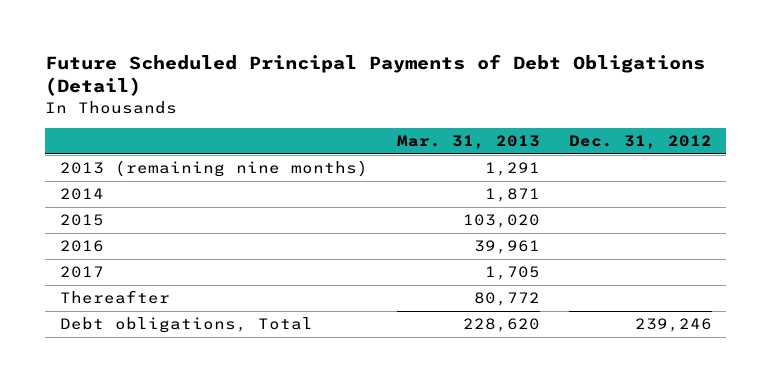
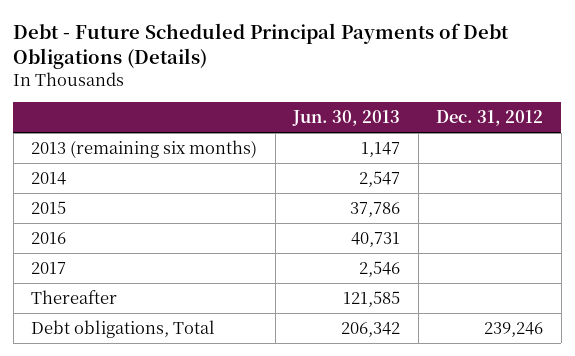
[45,53,706,97] Future Scheduled Principal Payments of Debt Obligations (Detail) -> [13,22,510,69] Debt - Future Scheduled Principal Payments of Debt Obligations (Details)
[396,135,540,150] Mar. 31, 2013 -> none
none -> [292,110,401,127] Jun. 30, 2013
[59,160,368,178] 2013 (remaining nine months) -> [31,139,258,158] 2013 (remaining six months)

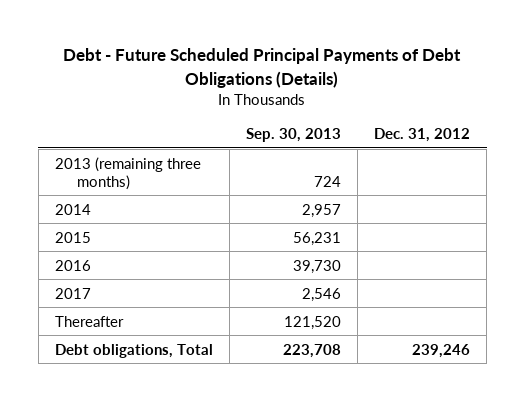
[292,110,401,127] Jun. 30, 2013 -> none
none -> [245,128,341,143] Sep. 30, 2013
[31,139,258,158] 2013 (remaining six months) -> [54,156,201,190] 2013 (remaining three months)

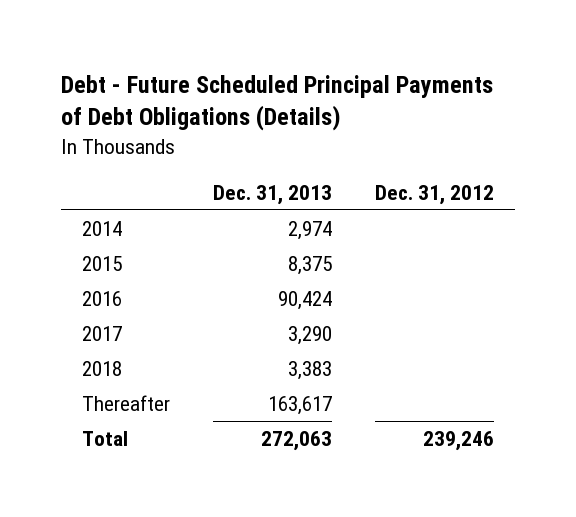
[245,128,341,143] Sep. 30, 2013 -> none
none -> [213,184,333,205] Dec. 31, 2013
[54,156,201,190] 2013 (remaining three months) -> none
none -> [82,361,123,377] 2018
[54,343,213,358] Debt obligations, Total -> [82,431,129,447] Total

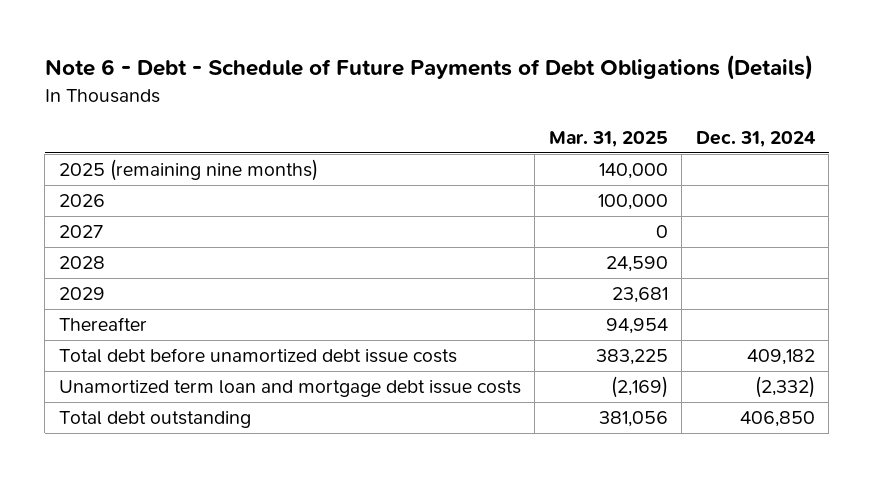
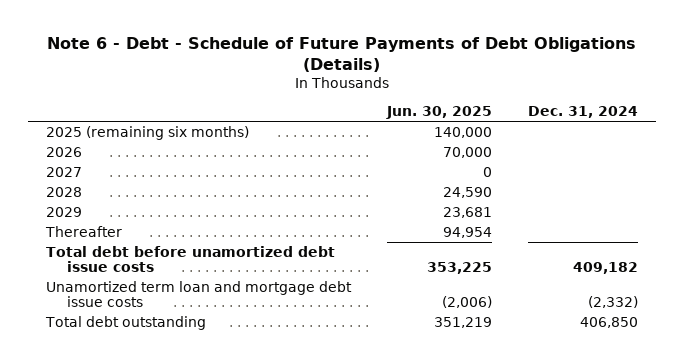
[548,130,668,147] Mar. 31, 2025 -> none
none -> [386,106,493,120] Jun. 30, 2025
[58,159,318,182] 2025 (remaining nine months) -> [46,125,250,140] 2025 (remaining six months)

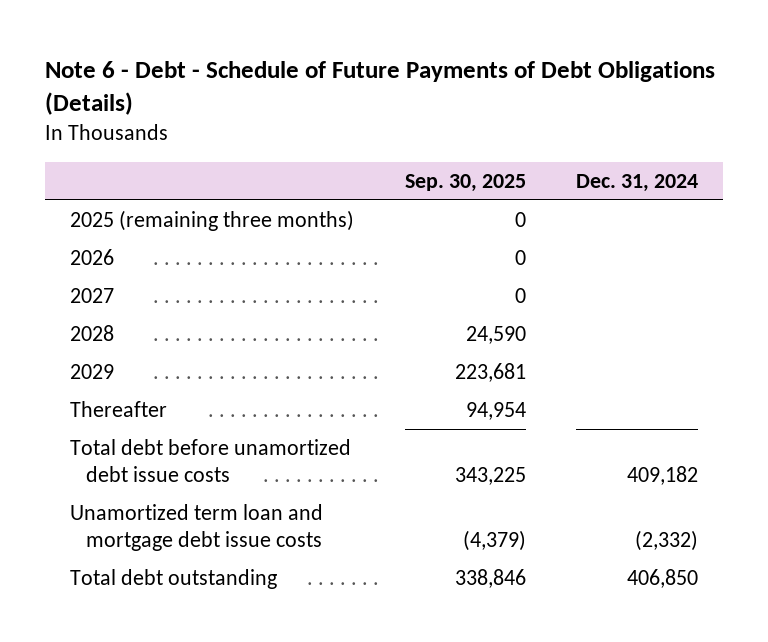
[386,106,493,120] Jun. 30, 2025 -> none
none -> [404,173,526,192] Sep. 30, 2025
[46,125,250,140] 2025 (remaining six months) -> [70,210,355,232] 2025 (remaining three months)

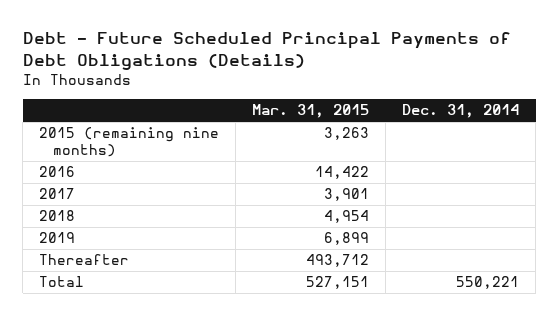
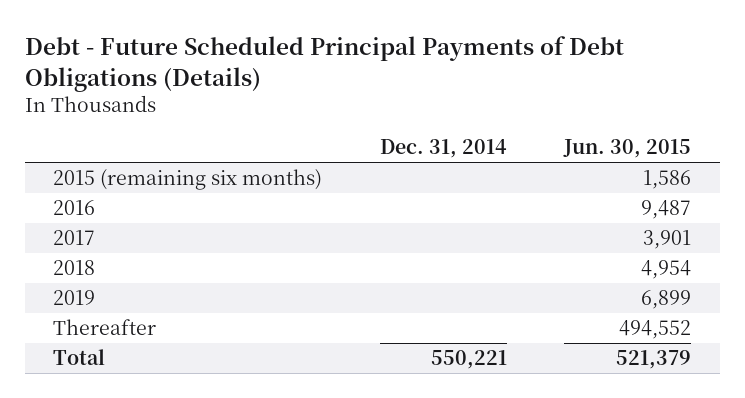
[252,104,370,119] Mar. 31, 2015 -> none
none -> [563,139,692,159] Jun. 30, 2015
[39,127,220,158] 2015 (remaining nine months) -> [53,169,323,191] 2015 (remaining six months)

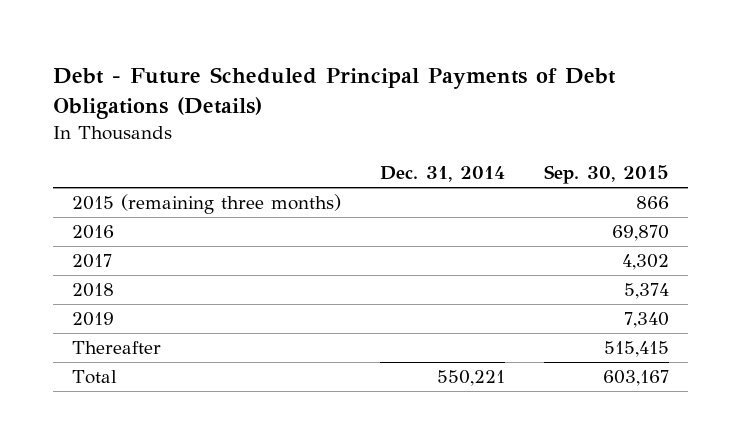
[563,139,692,159] Jun. 30, 2015 -> none
none -> [543,165,669,185] Sep. 30, 2015
[53,169,323,191] 2015 (remaining six months) -> [72,194,342,215] 2015 (remaining three months)

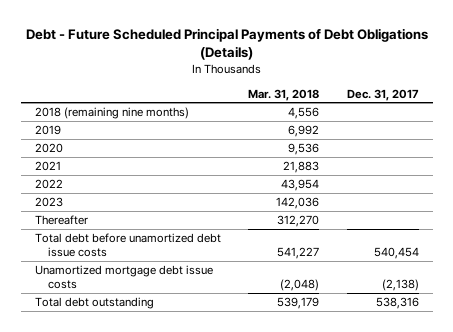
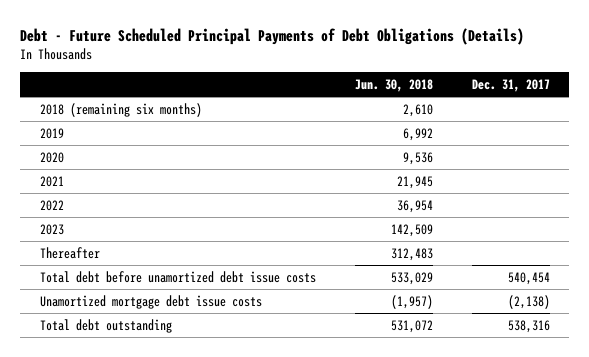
[248,88,320,101] Mar. 31, 2018 -> none
none -> [354,78,433,92] Jun. 30, 2018
[34,107,189,120] 2018 (remaining nine months) -> [39,102,202,117] 2018 (remaining six months)

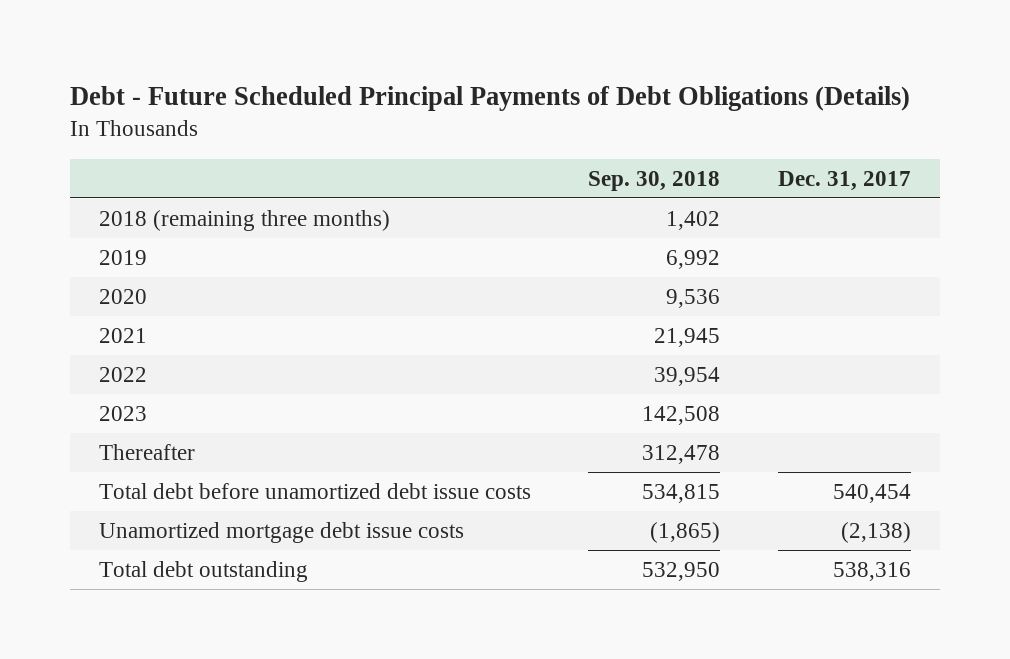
[354,78,433,92] Jun. 30, 2018 -> none
none -> [588,170,721,191] Sep. 30, 2018
[39,102,202,117] 2018 (remaining six months) -> [98,209,390,231] 2018 (remaining three months)

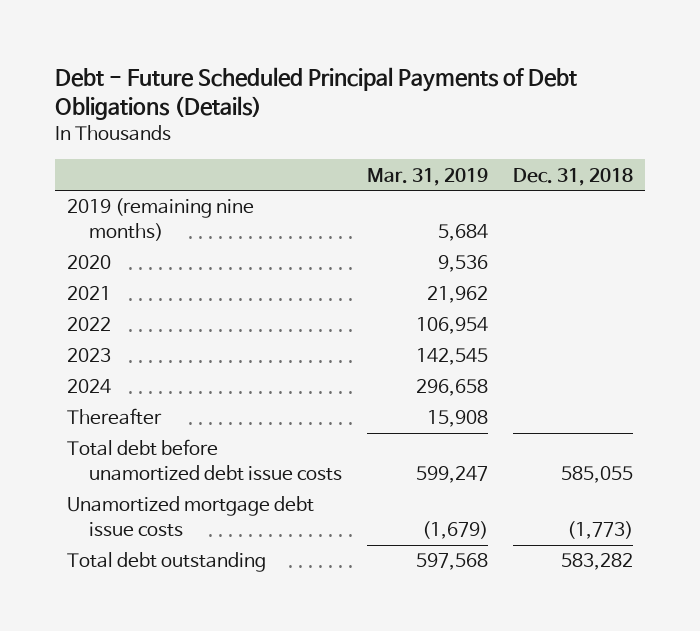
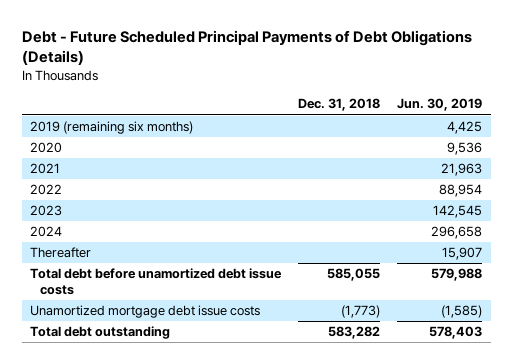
[366,167,488,186] Mar. 31, 2019 -> none
none -> [397,98,483,112] Jun. 30, 2019
[67,198,255,242] 2019 (remaining nine months) -> [30,121,194,135] 2019 (remaining six months)

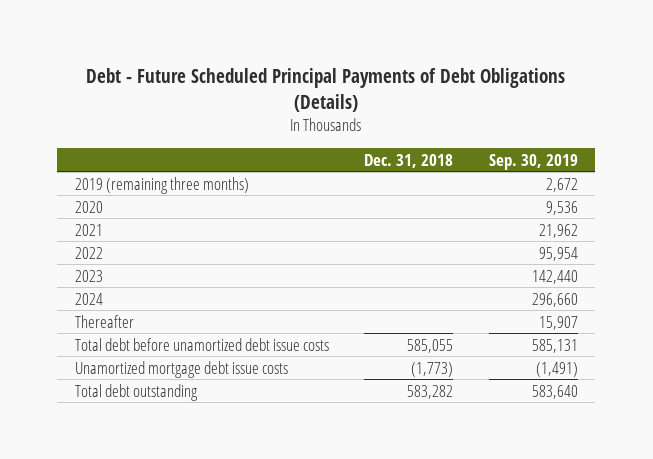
[397,98,483,112] Jun. 30, 2019 -> none
none -> [488,153,578,170] Sep. 30, 2019
[30,121,194,135] 2019 (remaining six months) -> [74,176,249,194] 2019 (remaining three months)

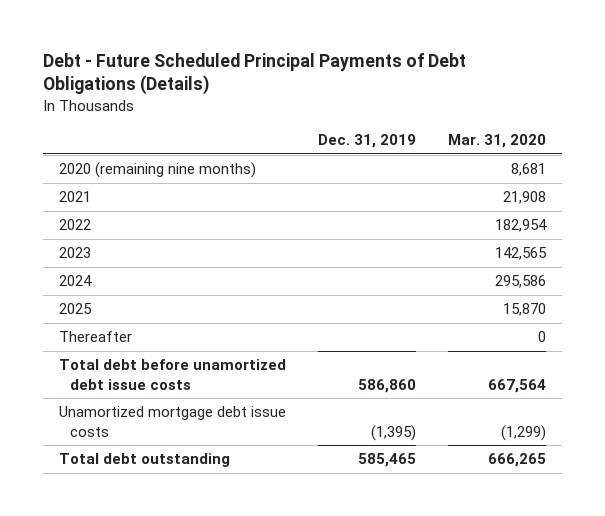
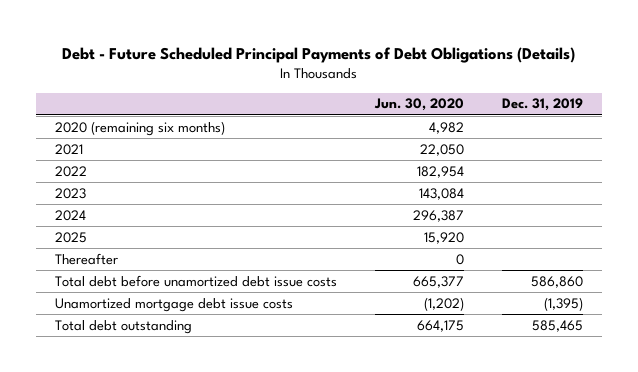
[448,134,547,149] Mar. 31, 2020 -> none
none -> [374,98,465,112] Jun. 30, 2020
[59,162,257,179] 2020 (remaining nine months) -> [55,120,226,136] 2020 (remaining six months)

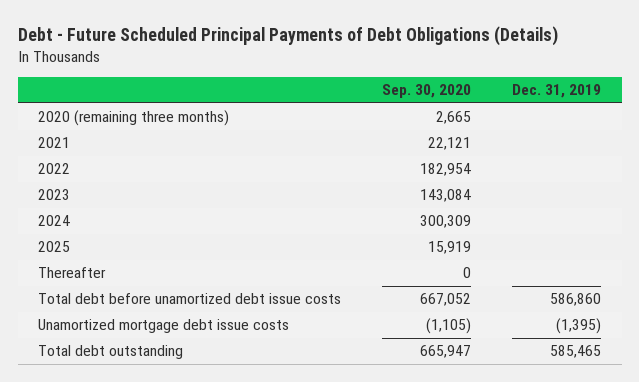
[374,98,465,112] Jun. 30, 2020 -> none
none -> [382,84,472,99] Sep. 30, 2020
[55,120,226,136] 2020 (remaining six months) -> [38,110,230,127] 2020 (remaining three months)

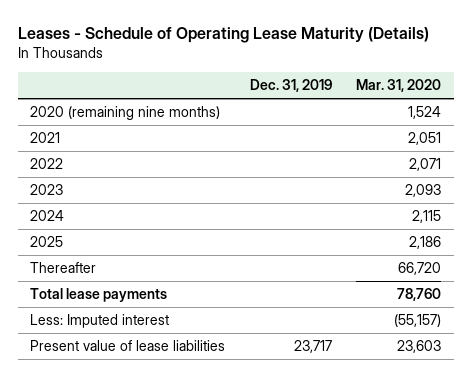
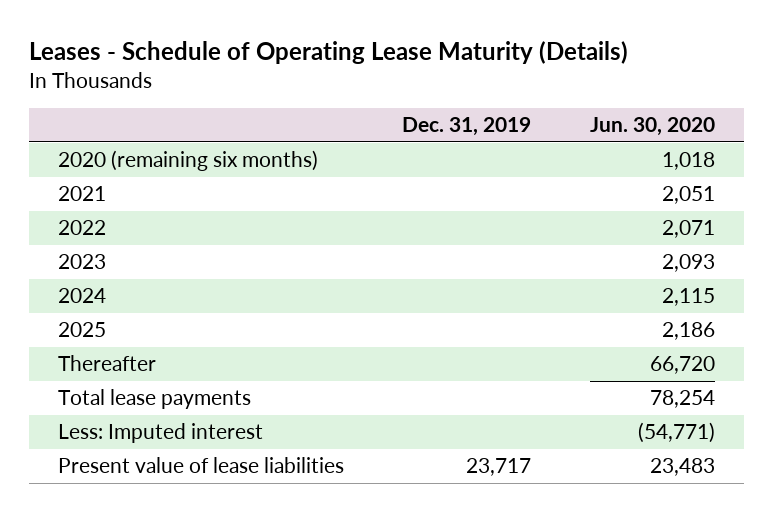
[356,79,442,93] Mar. 31, 2020 -> none
none -> [589,117,715,137] Jun. 30, 2020
[29,106,220,121] 2020 (remaining nine months) -> [57,150,318,172] 2020 (remaining six months)

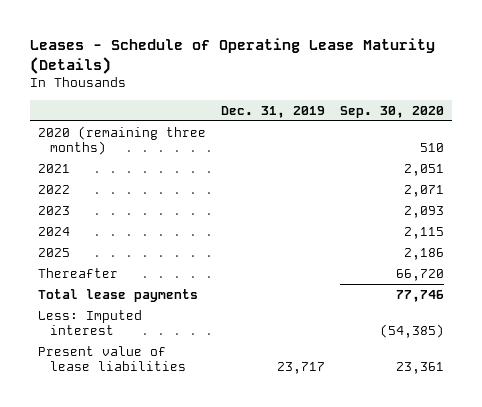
[589,117,715,137] Jun. 30, 2020 -> none
none -> [340,105,445,118] Sep. 30, 2020
[57,150,318,172] 2020 (remaining six months) -> [37,125,206,156] 2020 (remaining three months)

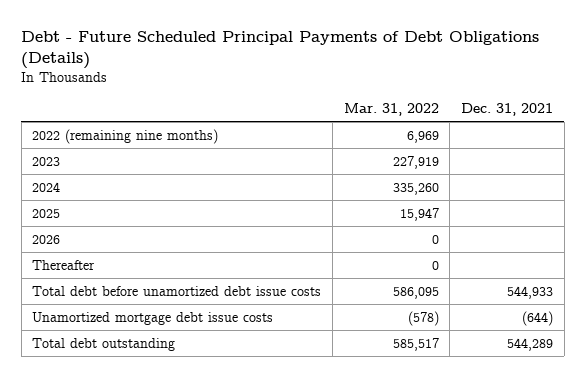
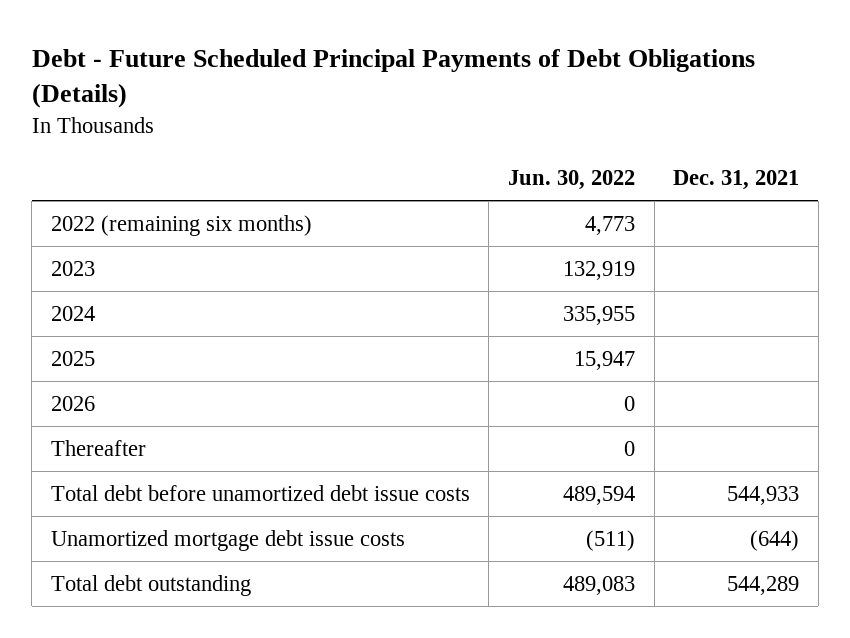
[343,103,439,117] Mar. 31, 2022 -> none
none -> [508,170,636,191] Jun. 30, 2022
[32,128,219,144] 2022 (remaining nine months) -> [50,214,312,236] 2022 (remaining six months)

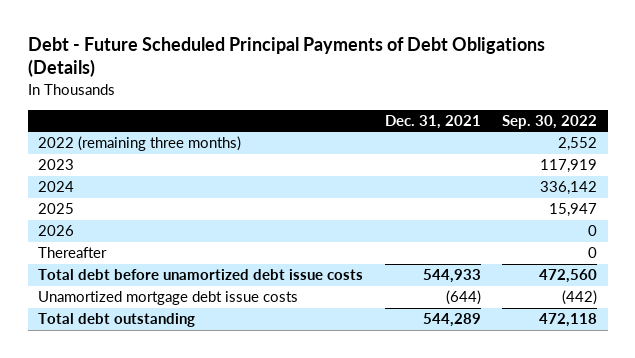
[508,170,636,191] Jun. 30, 2022 -> none
none -> [501,114,597,129] Sep. 30, 2022
[50,214,312,236] 2022 (remaining six months) -> [38,136,242,152] 2022 (remaining three months)

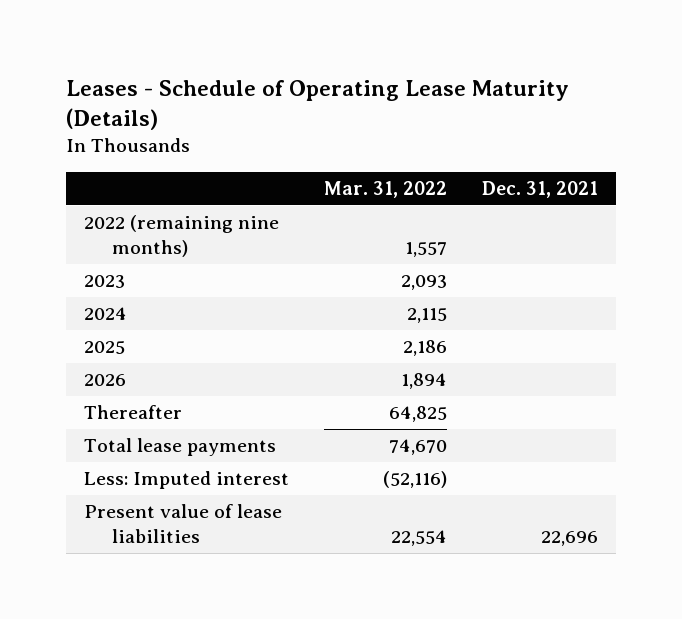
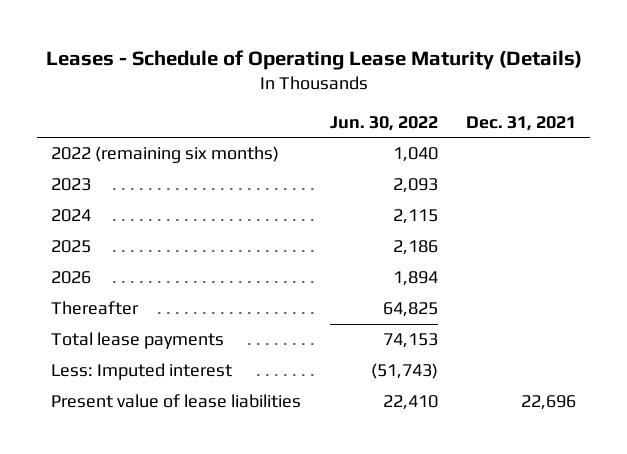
[323,181,447,199] Mar. 31, 2022 -> none
none -> [329,116,438,132] Jun. 30, 2022
[83,215,279,257] 2022 (remaining nine months) -> [50,146,279,164] 2022 (remaining six months)

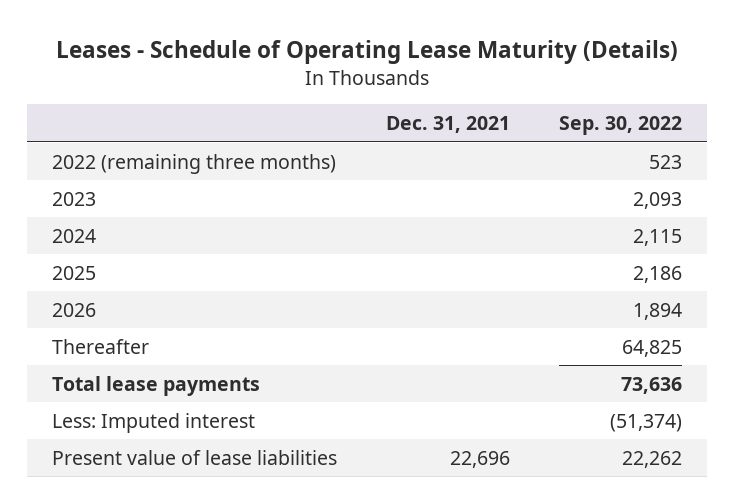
[329,116,438,132] Jun. 30, 2022 -> none
none -> [559,116,683,136] Sep. 30, 2022
[50,146,279,164] 2022 (remaining six months) -> [51,153,336,174] 2022 (remaining three months)

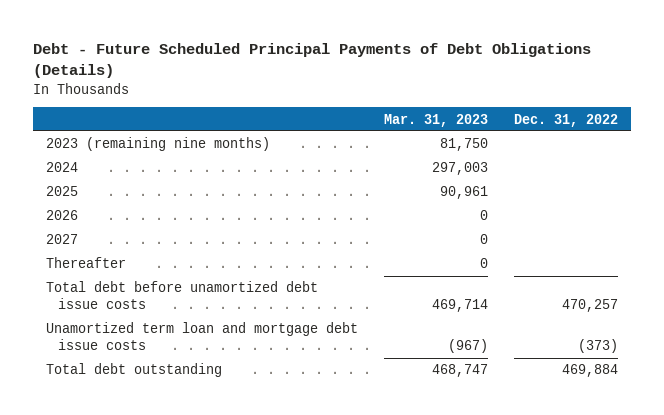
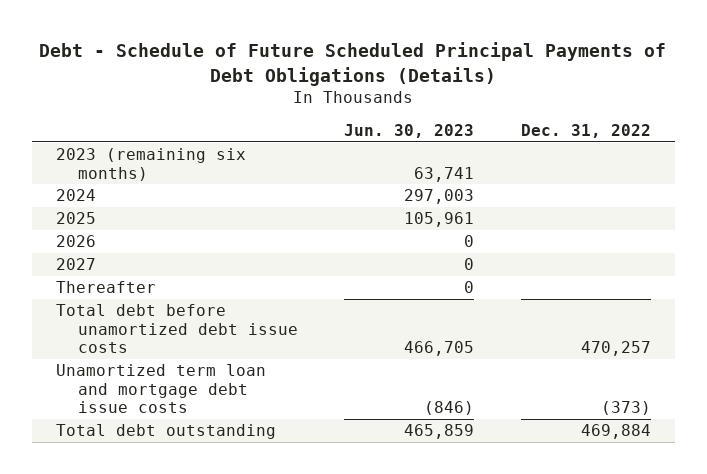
[33,43,592,79] Debt - Future Scheduled Principal Payments of Debt Obligations (Details) -> [39,41,667,86] Debt - Schedule of Future Scheduled Principal Payments of Debt Obligations (Details)
[383,113,488,127] Mar. 31, 2023 -> none
none -> [344,123,475,138] Jun. 30, 2023
[45,137,270,152] 2023 (remaining nine months) -> [55,148,246,181] 2023 (remaining six months)

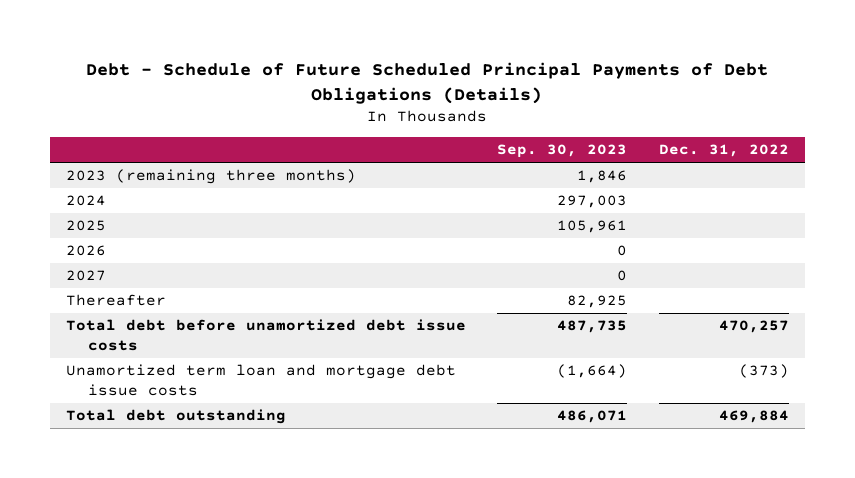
[344,123,475,138] Jun. 30, 2023 -> none
none -> [497,144,628,159] Sep. 30, 2023
[55,148,246,181] 2023 (remaining six months) -> [65,169,356,185] 2023 (remaining three months)

